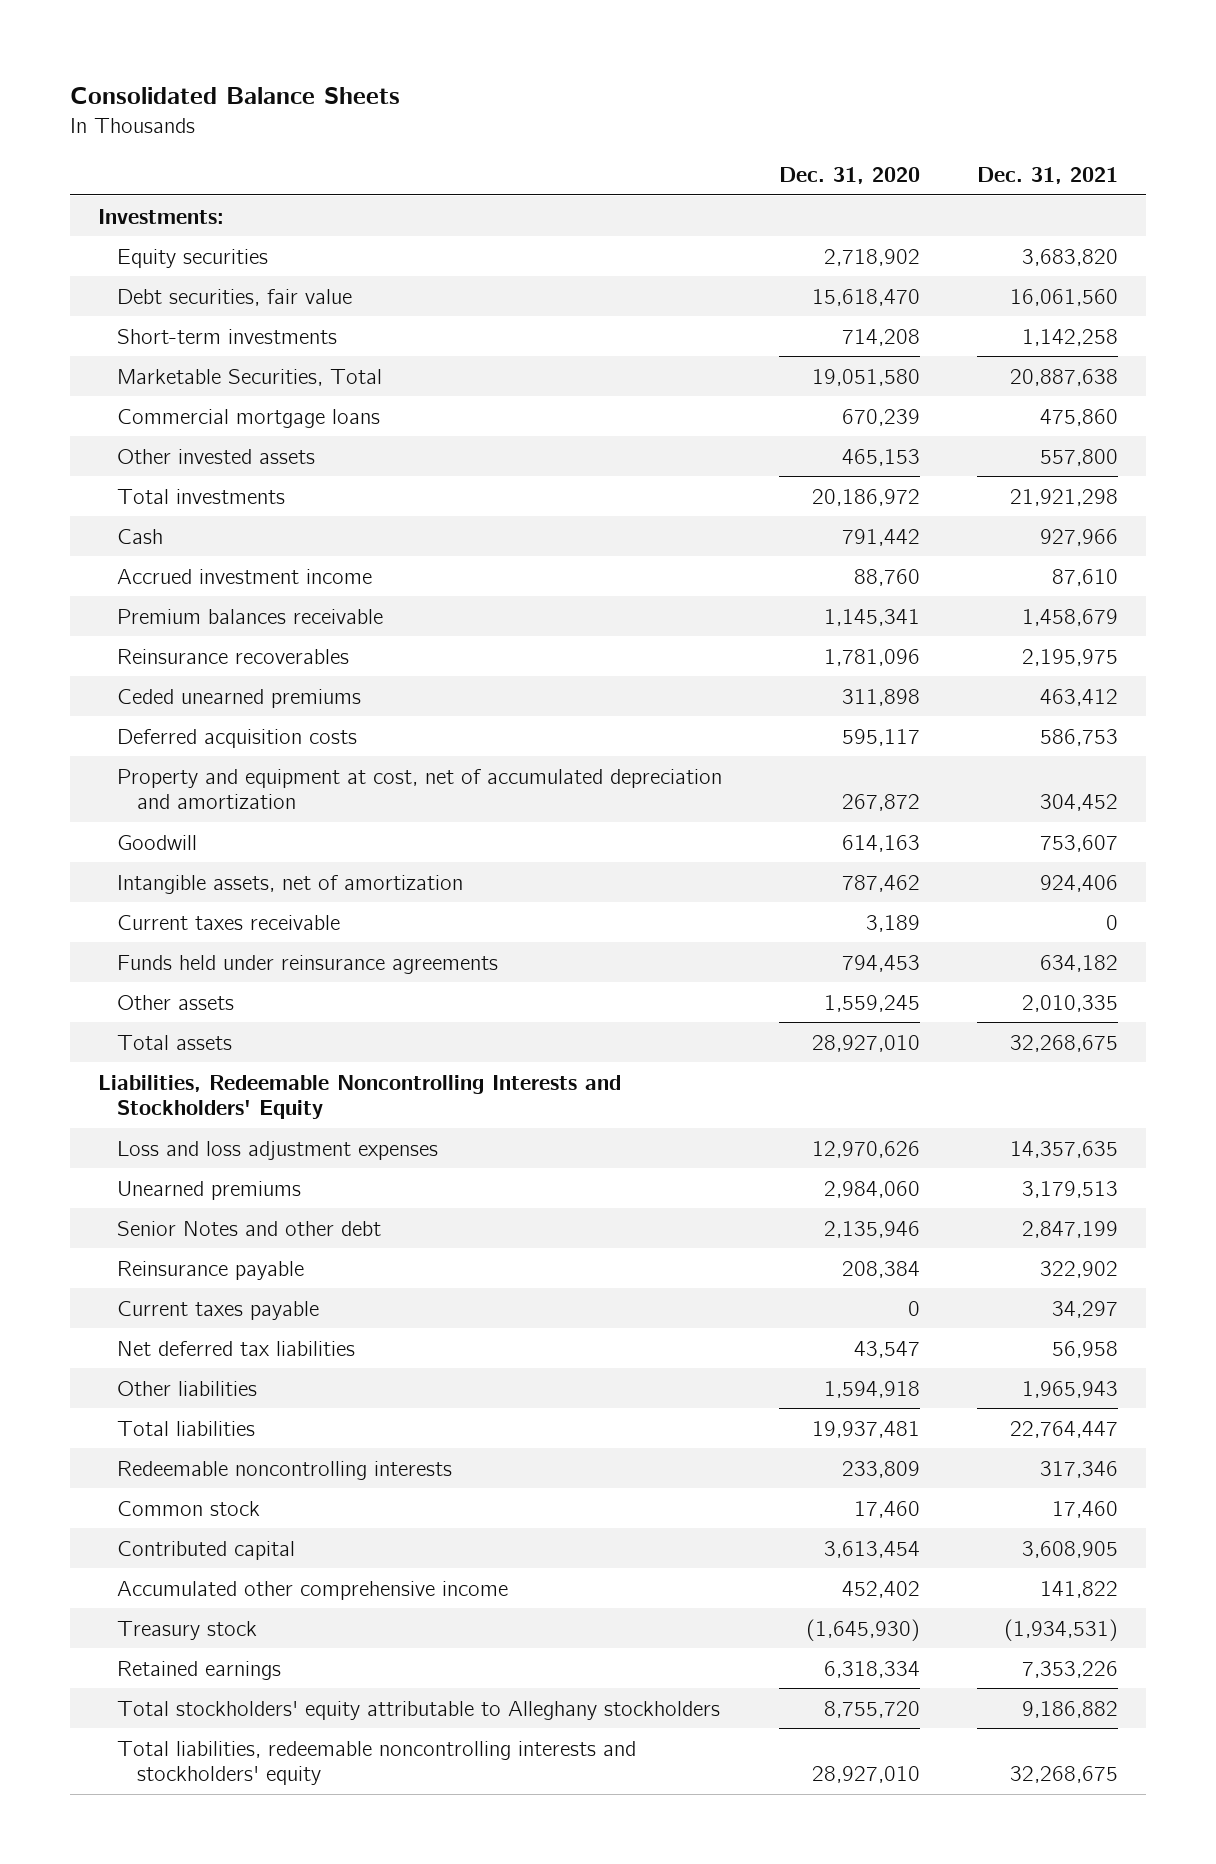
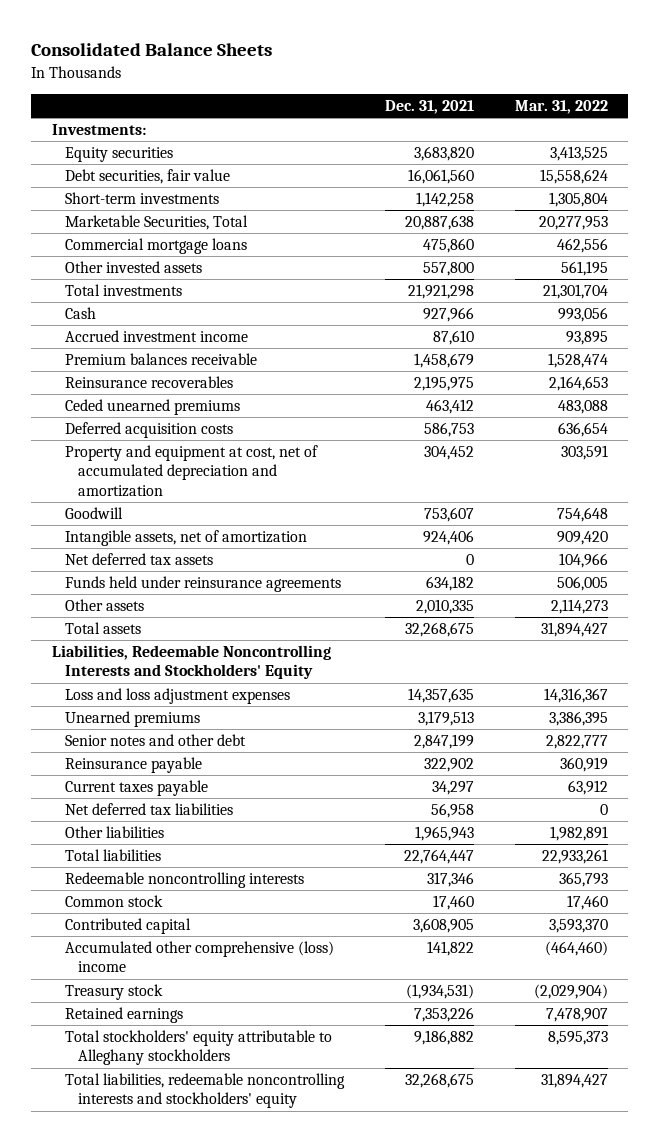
[779,167,921,185] Dec. 31, 2020 -> none
none -> [514,100,608,115] Mar. 31, 2022
[117,914,341,930] Current taxes receivable -> none
none -> [64,553,213,566] Net deferred tax assets
[117,1220,382,1236] Senior Notes and other debt -> [64,734,246,747] Senior notes and other debt
[117,1580,509,1600] Accumulated other comprehensive income -> [64,941,334,973] Accumulated other comprehensive (loss) income

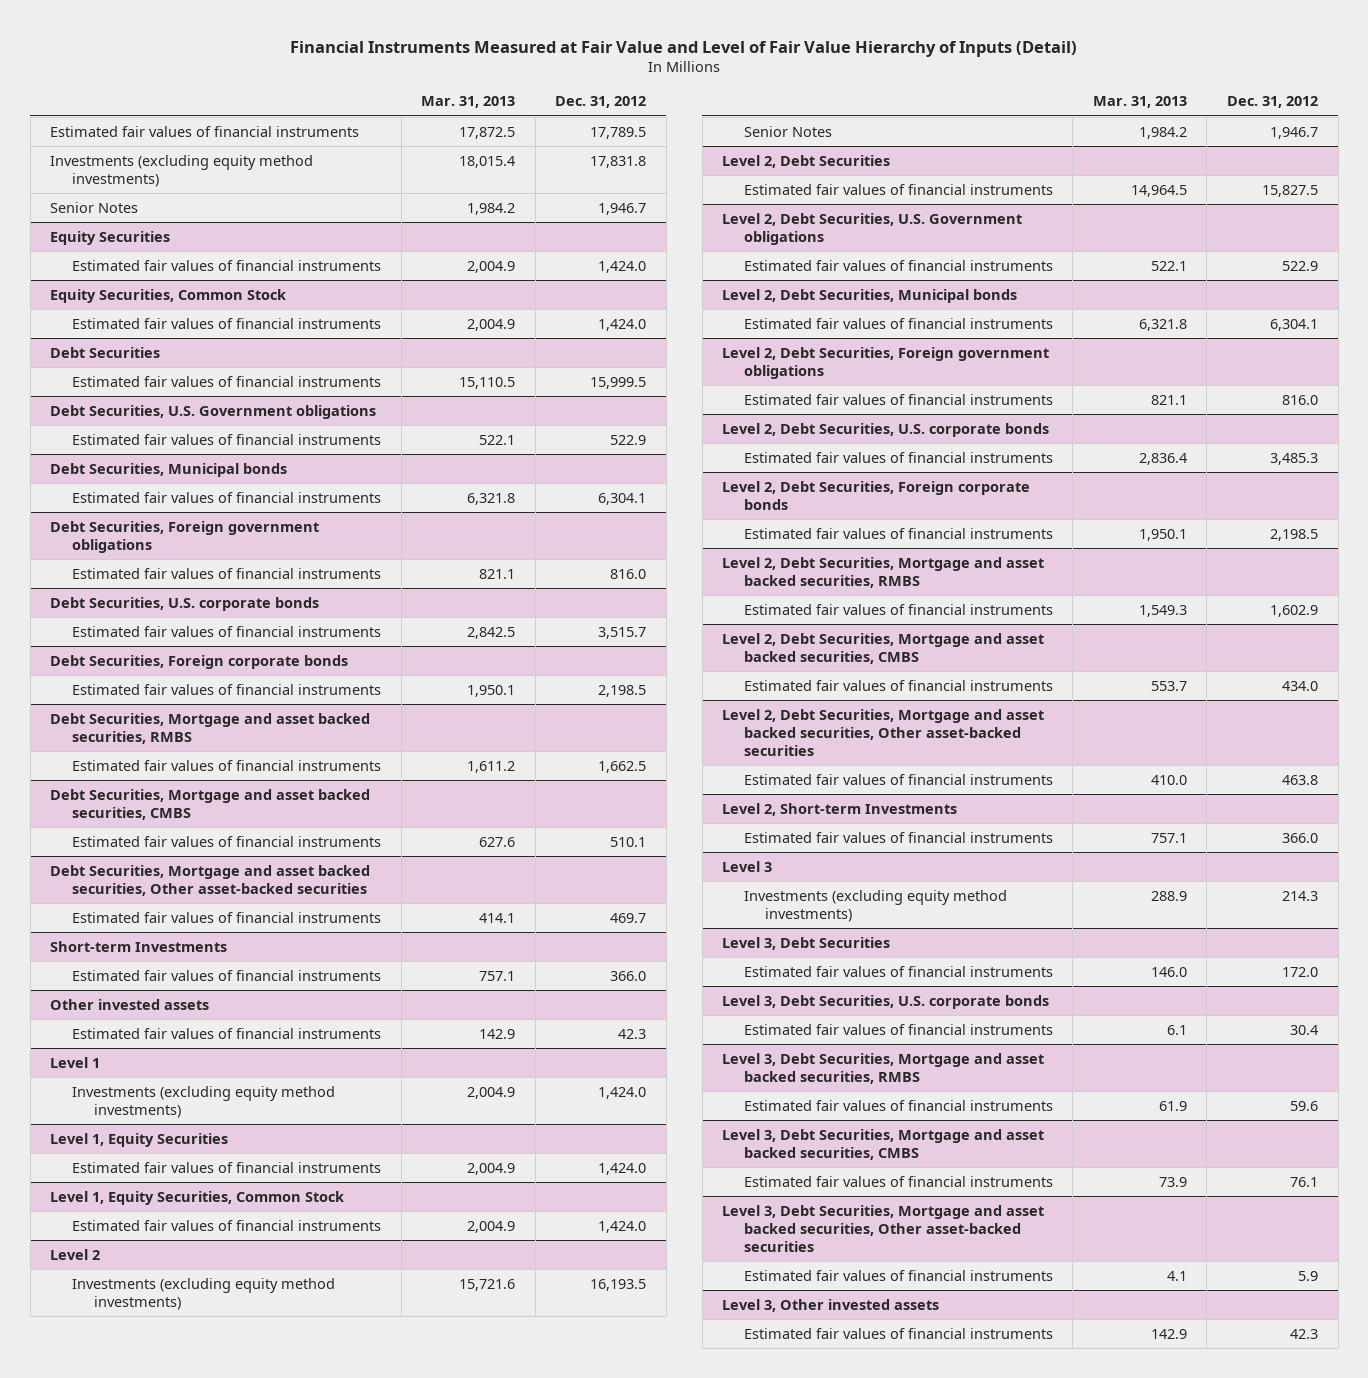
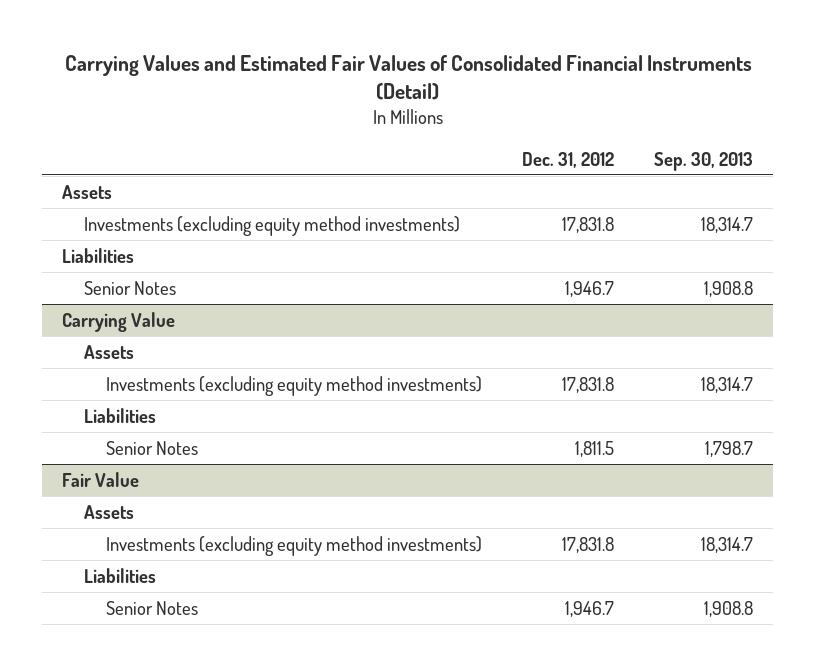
[290,40,1078,57] Financial Instruments Measured at Fair Value and Level of Fair Value Hierarchy of Inputs (Detail) -> [64,54,752,101] Carrying Values and Estimated Fair Values of Consolidated Financial Instruments (Detail)
[421,96,516,109] Mar. 31, 2013 -> none
none -> [654,151,754,171] Sep. 30, 2013
[50,125,360,137] Estimated fair values of financial instruments -> none
none -> [62,184,113,199] Assets
none -> [62,247,135,263] Liabilities
[50,230,171,245] Equity Securities -> none
[72,259,382,271] Estimated fair values of financial instruments -> none
[50,288,287,303] Equity Securities, Common Stock -> none
[72,317,382,329] Estimated fair values of financial instruments -> none
[50,346,161,358] Debt Securities -> none
[72,375,382,387] Estimated fair values of financial instruments -> none
[50,404,377,419] Debt Securities, U.S. Government obligations -> none
[72,433,382,445] Estimated fair values of financial instruments -> none
[50,462,288,477] Debt Securities, Municipal bonds -> none
[72,491,382,503] Estimated fair values of financial instruments -> none
[50,520,320,553] Debt Securities, Foreign government obligations -> none
[72,567,382,579] Estimated fair values of financial instruments -> none
[50,596,320,611] Debt Securities, U.S. corporate bonds -> none
[72,625,382,637] Estimated fair values of financial instruments -> none
[50,654,349,669] Debt Securities, Foreign corporate bonds -> none
[72,683,382,695] Estimated fair values of financial instruments -> none
[50,712,371,744] Debt Securities, Mortgage and asset backed securities, RMBS -> none
[72,759,382,771] Estimated fair values of financial instruments -> none
[50,788,371,820] Debt Securities, Mortgage and asset backed securities, CMBS -> none
[72,835,382,847] Estimated fair values of financial instruments -> none
[50,864,371,896] Debt Securities, Mortgage and asset backed securities, Other asset-backed securities -> none
[72,911,382,923] Estimated fair values of financial instruments -> none
[50,940,228,952] Short-term Investments -> none
[72,969,382,981] Estimated fair values of financial instruments -> none
[50,998,210,1010] Other invested assets -> none
[72,1027,382,1039] Estimated fair values of financial instruments -> none
[50,1056,101,1068] Level 1 -> none
[50,1132,229,1147] Level 1, Equity Securities -> none
[72,1161,382,1173] Estimated fair values of financial instruments -> none
[50,1190,345,1205] Level 1, Equity Securities, Common Stock -> none
[72,1219,382,1231] Estimated fair values of financial instruments -> none
[50,1248,101,1260] Level 2 -> none
none -> [62,311,176,332] Carrying Value
none -> [84,344,135,359] Assets
[598,1086,647,1099] 1,424.0 -> [562,376,615,393] 17,831.8
none -> [84,407,157,423] Liabilities
none -> [106,440,199,455] Senior Notes
none -> [62,471,140,487] Fair Value
none -> [84,504,135,519] Assets
[590,1278,647,1291] 16,193.5 -> [562,536,615,553] 17,831.8
none -> [84,567,157,583] Liabilities
[722,154,891,168] Level 2, Debt Securities -> none
[743,183,1053,195] Estimated fair values of financial instruments -> none
[722,212,1023,245] Level 2, Debt Securities, U.S. Government obligations -> none
[743,259,1053,271] Estimated fair values of financial instruments -> none
[722,288,1018,303] Level 2, Debt Securities, Municipal bonds -> none
[743,317,1053,329] Estimated fair values of financial instruments -> none
[722,346,1050,379] Level 2, Debt Securities, Foreign government obligations -> none
[743,393,1053,405] Estimated fair values of financial instruments -> none
[722,422,1050,437] Level 2, Debt Securities, U.S. corporate bonds -> none
[743,451,1053,463] Estimated fair values of financial instruments -> none
[722,480,1031,510] Level 2, Debt Securities, Foreign corporate bonds -> none
[743,527,1053,539] Estimated fair values of financial instruments -> none
[722,556,1045,588] Level 2, Debt Securities, Mortgage and asset backed securities, RMBS -> none
[743,603,1053,615] Estimated fair values of financial instruments -> none
[722,632,1045,664] Level 2, Debt Securities, Mortgage and asset backed securities, CMBS -> none
[743,679,1053,691] Estimated fair values of financial instruments -> none
[722,708,1045,756] Level 2, Debt Securities, Mortgage and asset backed securities, Other asset-backed securities -> none
[743,773,1053,785] Estimated fair values of financial instruments -> none
[722,802,958,816] Level 2, Short-term Investments -> none
[743,831,1053,843] Estimated fair values of financial instruments -> none
[722,860,773,872] Level 3 -> none
[743,889,1007,922] Investments (excluding equity method investments) -> none
[722,936,891,950] Level 3, Debt Securities -> none
[743,965,1053,977] Estimated fair values of financial instruments -> none
[722,994,1050,1009] Level 3, Debt Securities, U.S. corporate bonds -> none
[743,1023,1053,1035] Estimated fair values of financial instruments -> none
[722,1052,1045,1084] Level 3, Debt Securities, Mortgage and asset backed securities, RMBS -> none
[743,1099,1053,1111] Estimated fair values of financial instruments -> none
[722,1128,1045,1160] Level 3, Debt Securities, Mortgage and asset backed securities, CMBS -> none
[743,1175,1053,1187] Estimated fair values of financial instruments -> none
[722,1204,1045,1252] Level 3, Debt Securities, Mortgage and asset backed securities, Other asset-backed securities -> none
[743,1269,1053,1281] Estimated fair values of financial instruments -> none
[722,1298,940,1312] Level 3, Other invested assets -> none
[743,1327,1053,1339] Estimated fair values of financial instruments -> none

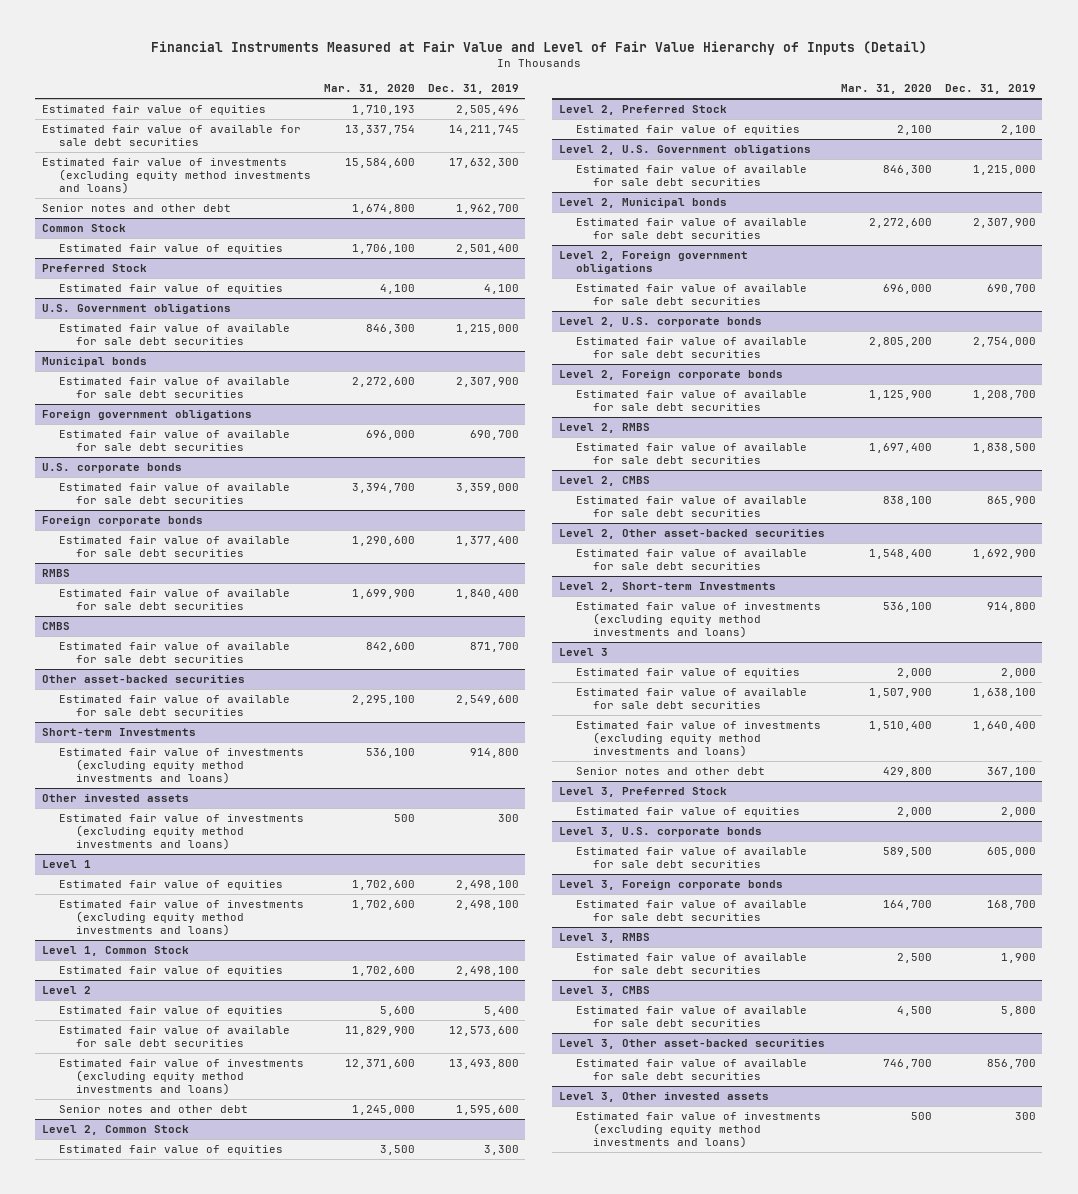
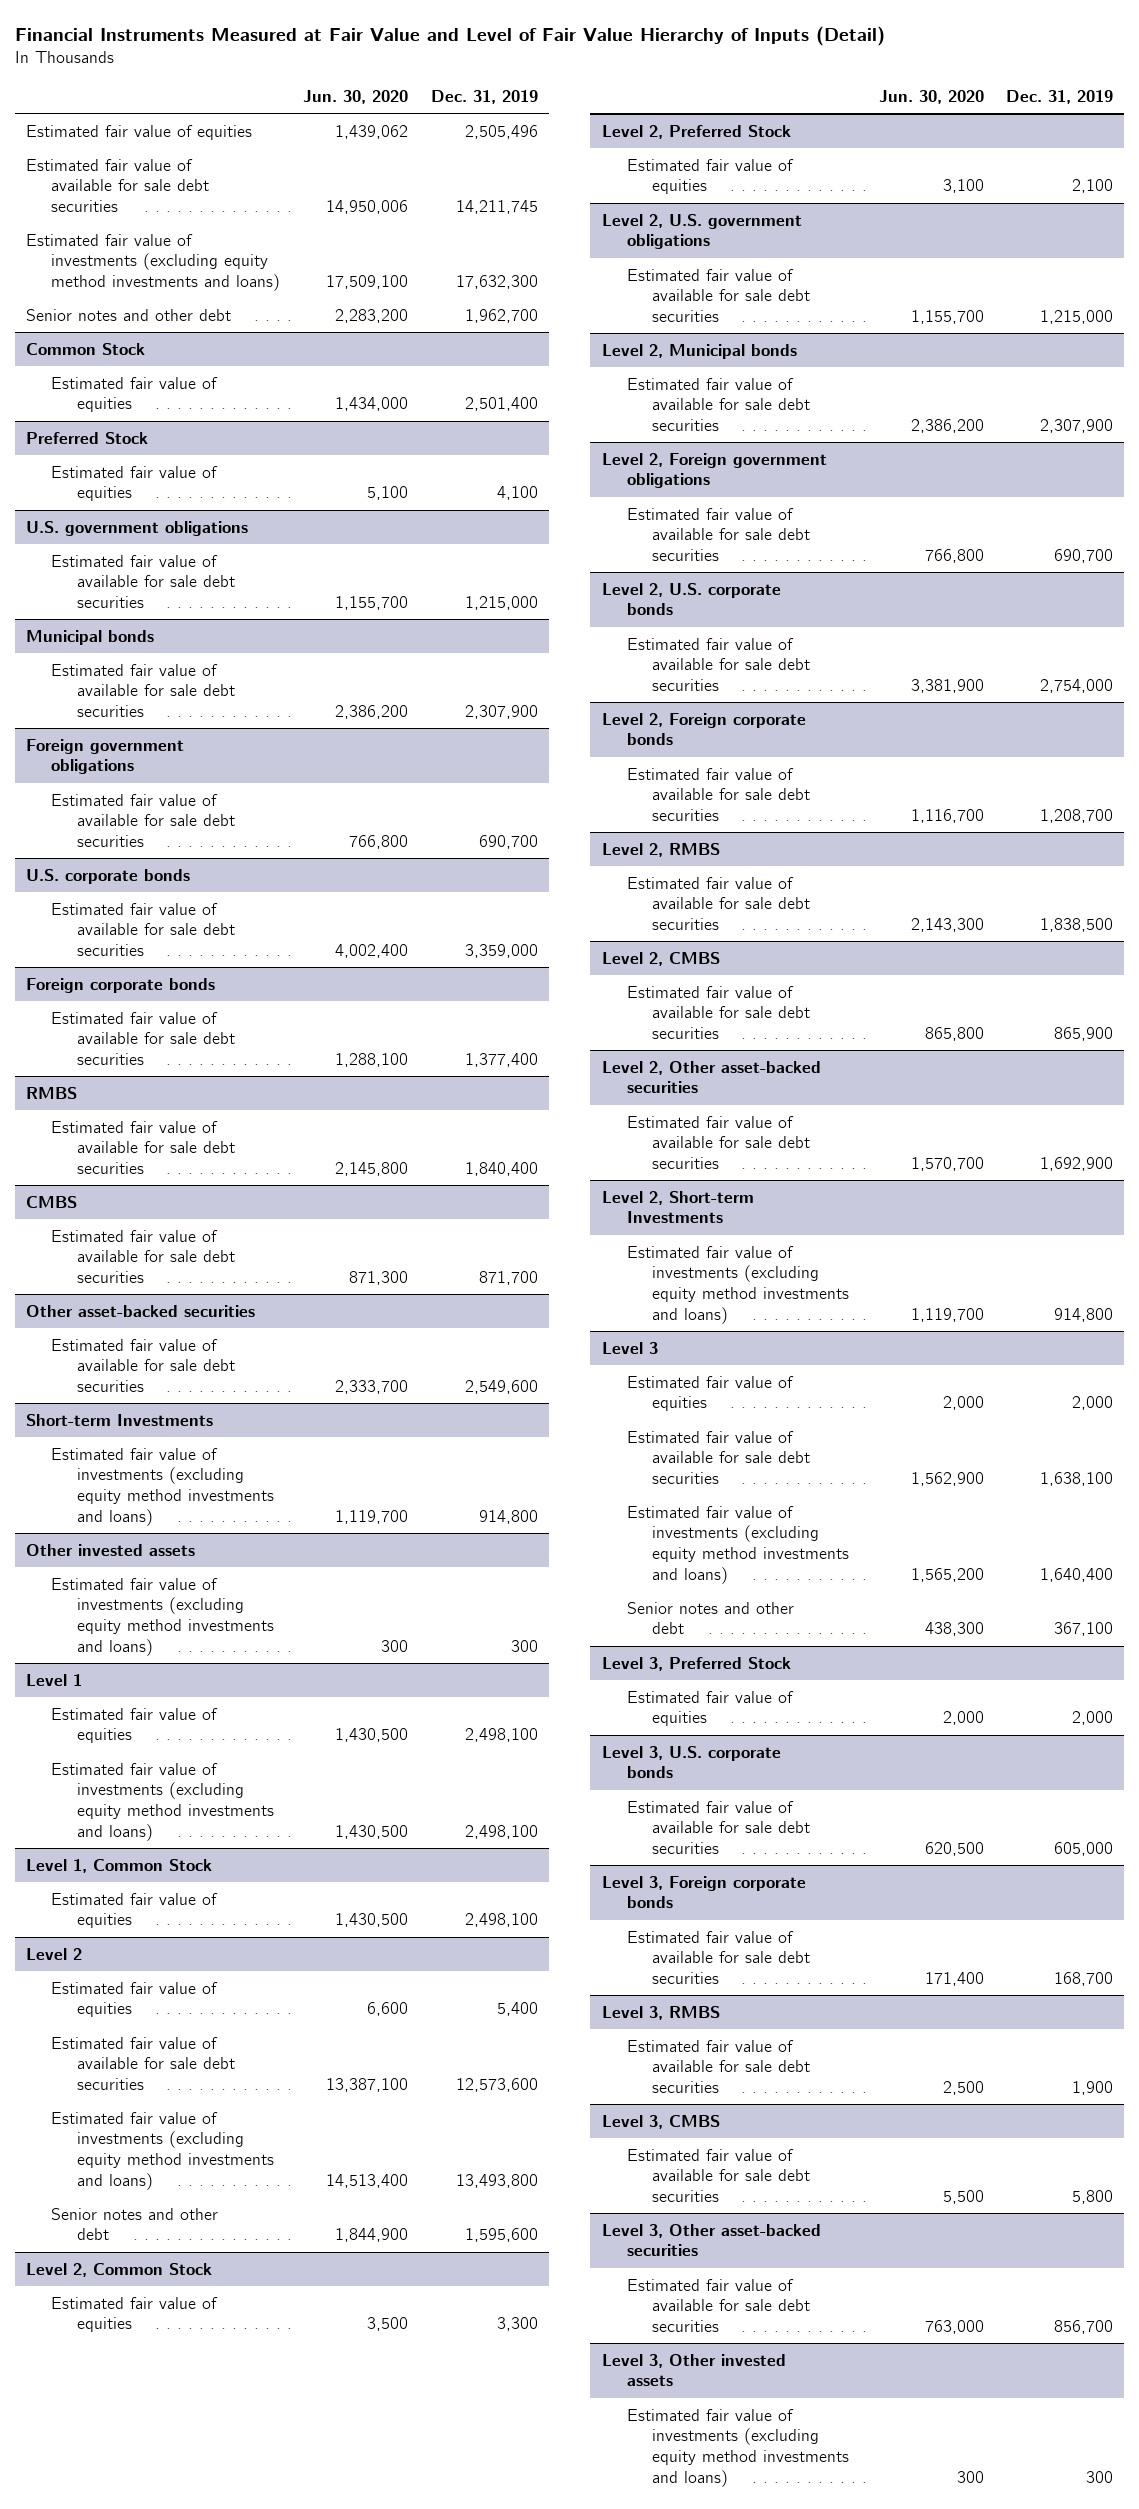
[323,84,415,95] Mar. 31, 2020 -> none
none -> [303,90,409,105] Jun. 30, 2020
[41,304,231,315] U.S. Government obligations -> [26,520,249,536] U.S. government obligations
[558,145,811,156] Level 2, U.S. Government obligations -> [601,213,802,250] Level 2, U.S. government obligations

